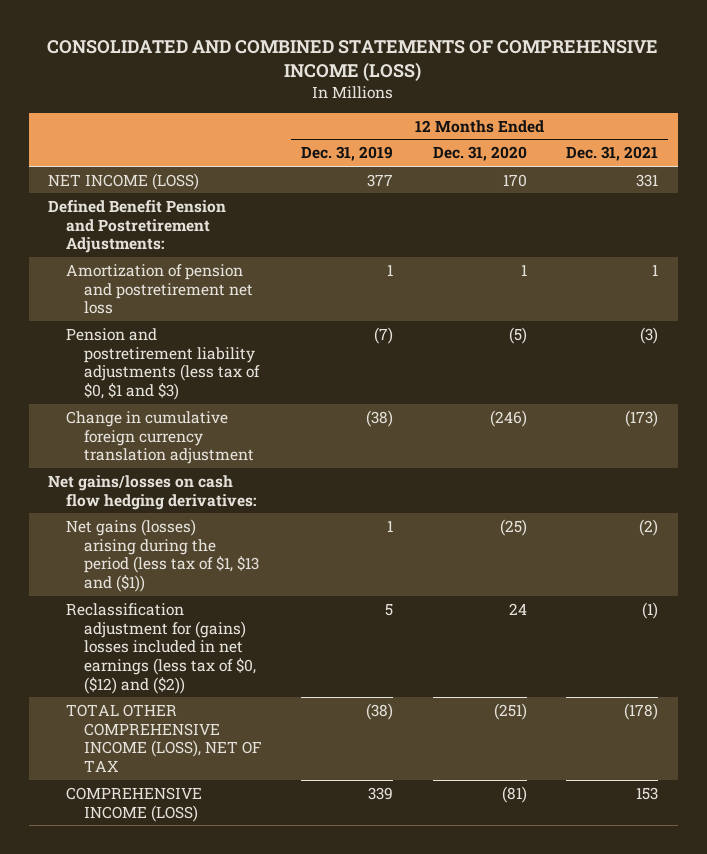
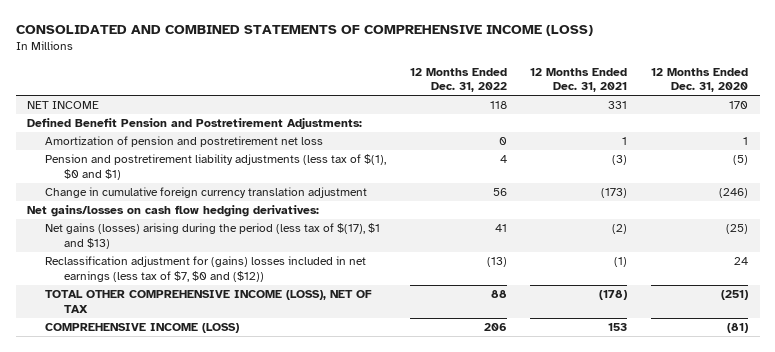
[301,146,394,162] Dec. 31, 2019 -> none
none -> [409,67,507,93] 12 Months Ended Dec. 31, 2022
[48,172,200,190] NET INCOME (LOSS) -> [27,101,100,110] NET INCOME
[66,327,260,400] Pension and postretirement liability adjustments (less tax of $0, $1 and $3) -> [45,154,387,180] Pension and postretirement liability adjustments (less tax of $(1), $0 and $1)
[66,518,259,592] Net gains (losses) arising during the period (less tax of $1, $13 and ($1)) -> [45,223,381,249] Net gains (losses) arising during the period (less tax of $(17), $1 and $13)
[66,602,256,694] Reclassification adjustment for (gains) losses included in net earnings (less tax of $0, ($12) and ($2)) -> [45,256,367,282] Reclassification adjustment for (gains) losses included in net earnings (less tax of $7, $0 and ($12))

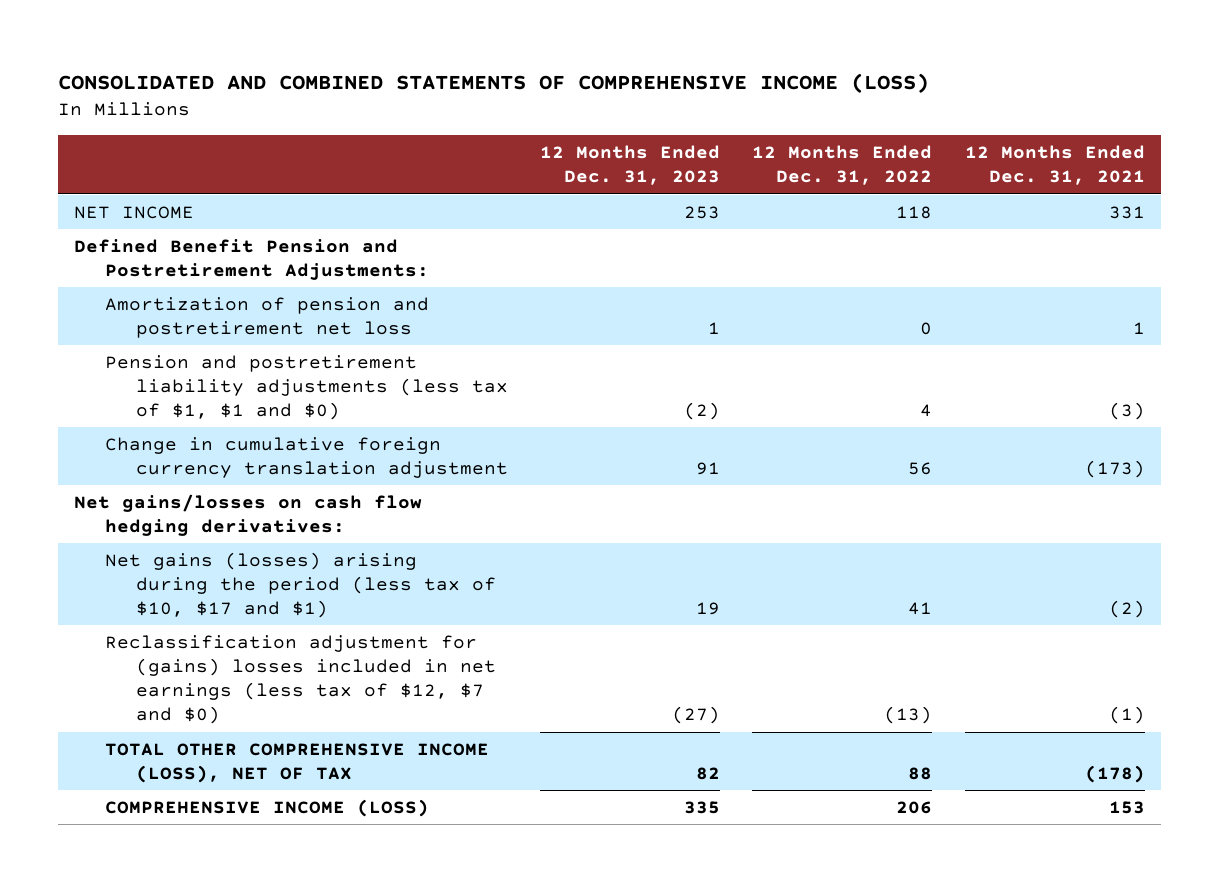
[650,67,748,93] 12 Months Ended Dec. 31, 2020 -> none
none -> [540,145,721,186] 12 Months Ended Dec. 31, 2023
[45,154,387,180] Pension and postretirement liability adjustments (less tax of $(1), $0 and $1) -> [105,354,508,421] Pension and postretirement liability adjustments (less tax of $1, $1 and $0)
[45,223,381,249] Net gains (losses) arising during the period (less tax of $(17), $1 and $13) -> [105,551,496,619] Net gains (losses) arising during the period (less tax of $10, $17 and $1)
[45,256,367,282] Reclassification adjustment for (gains) losses included in net earnings (less tax of $7, $0 and ($12)) -> [105,634,496,725] Reclassification adjustment for (gains) losses included in net earnings (less tax of $12, $7 and $0)

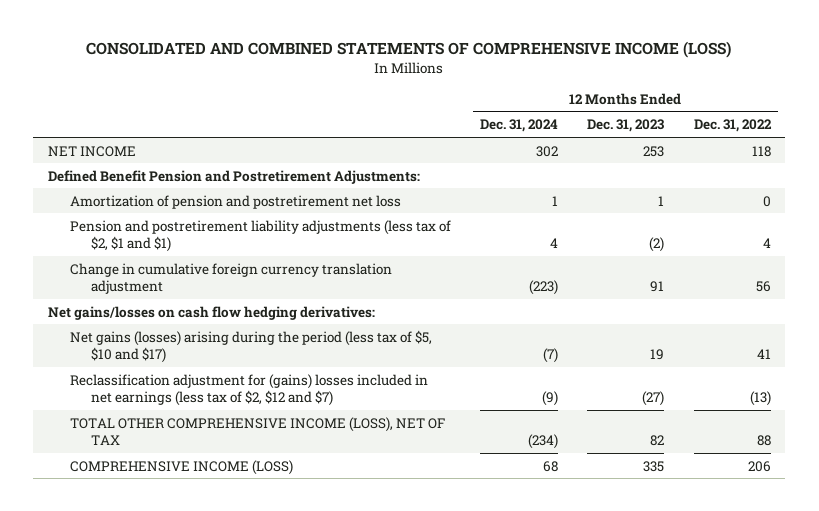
[964,145,1145,186] 12 Months Ended Dec. 31, 2021 -> none
none -> [479,119,558,133] Dec. 31, 2024
[105,354,508,421] Pension and postretirement liability adjustments (less tax of $1, $1 and $0) -> [69,219,451,252] Pension and postretirement liability adjustments (less tax of $2, $1 and $1)
[105,551,496,619] Net gains (losses) arising during the period (less tax of $10, $17 and $1) -> [69,329,432,363] Net gains (losses) arising during the period (less tax of $5, $10 and $17)
[105,634,496,725] Reclassification adjustment for (gains) losses included in net earnings (less tax of $12, $7 and $0) -> [69,373,428,406] Reclassification adjustment for (gains) losses included in net earnings (less tax of $2, $12 and $7)

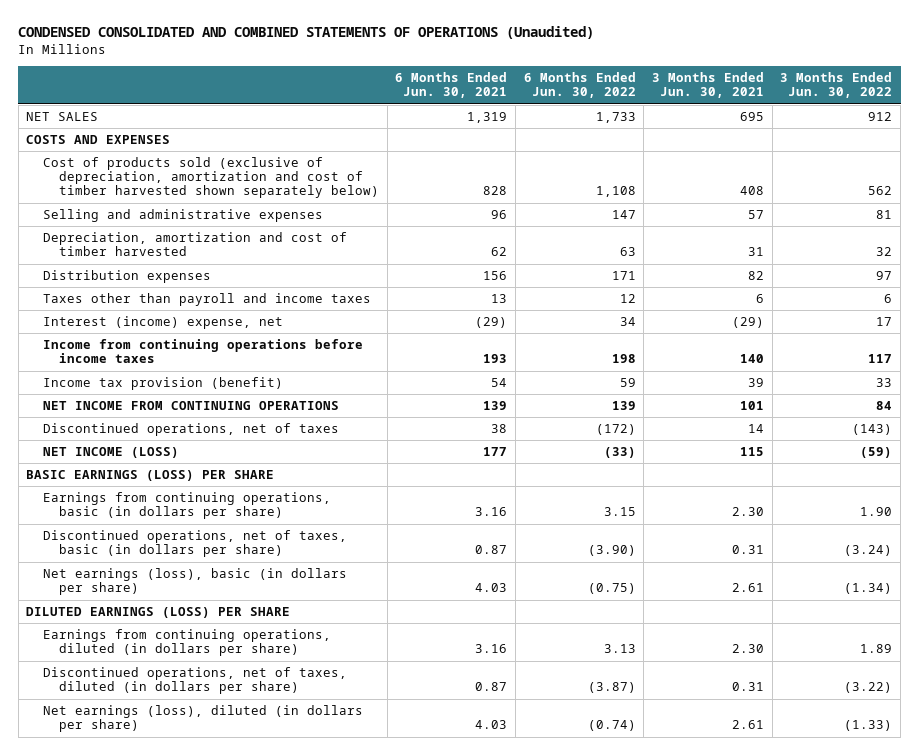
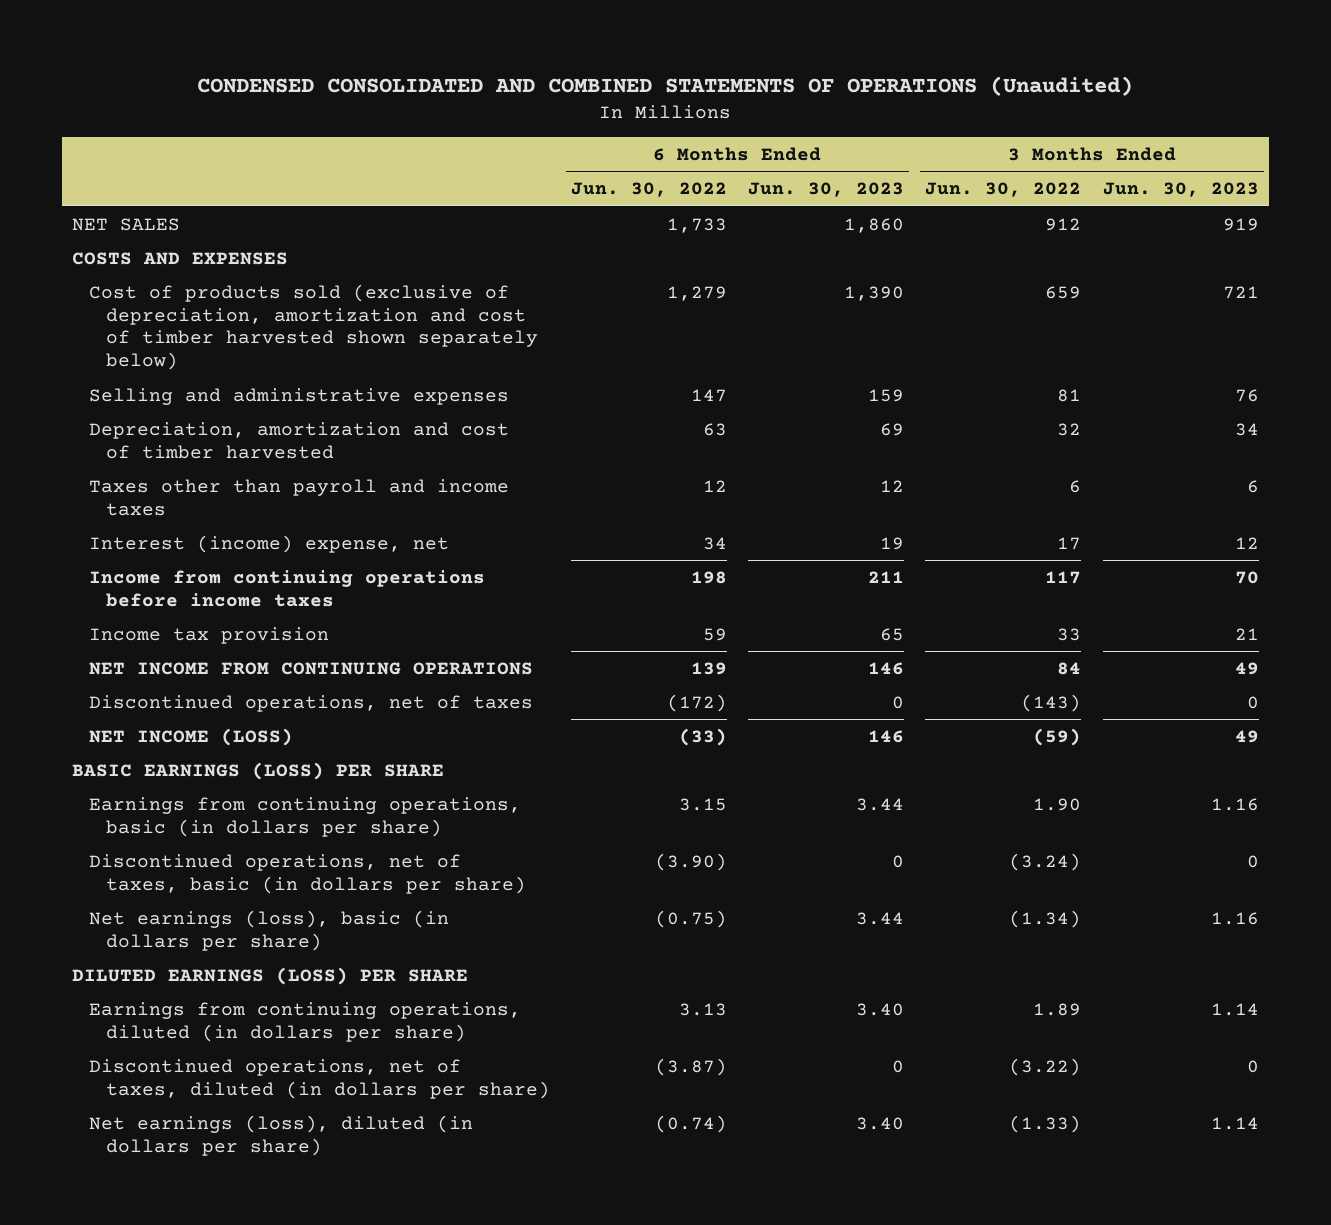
[395,72,508,99] 6 Months Ended Jun. 30, 2021 -> none
[652,72,765,99] 3 Months Ended Jun. 30, 2021 -> none
none -> [748,182,905,198] Jun. 30, 2023
none -> [1102,182,1259,198] Jun. 30, 2023
[595,186,636,198] 1,108 -> [666,285,727,301] 1,279
[868,186,893,196] 562 -> [1045,285,1082,299] 659
[42,270,211,284] Distribution expenses -> none
[42,377,283,391] Income tax provision (benefit) -> [88,626,329,644] Income tax provision

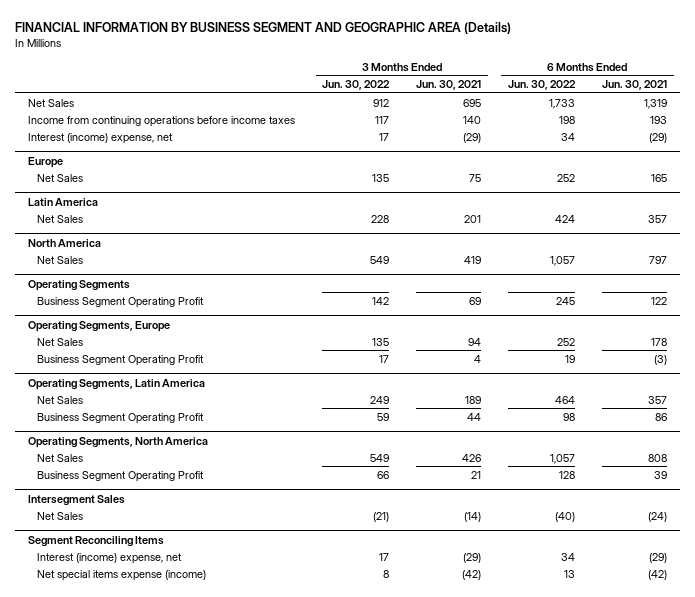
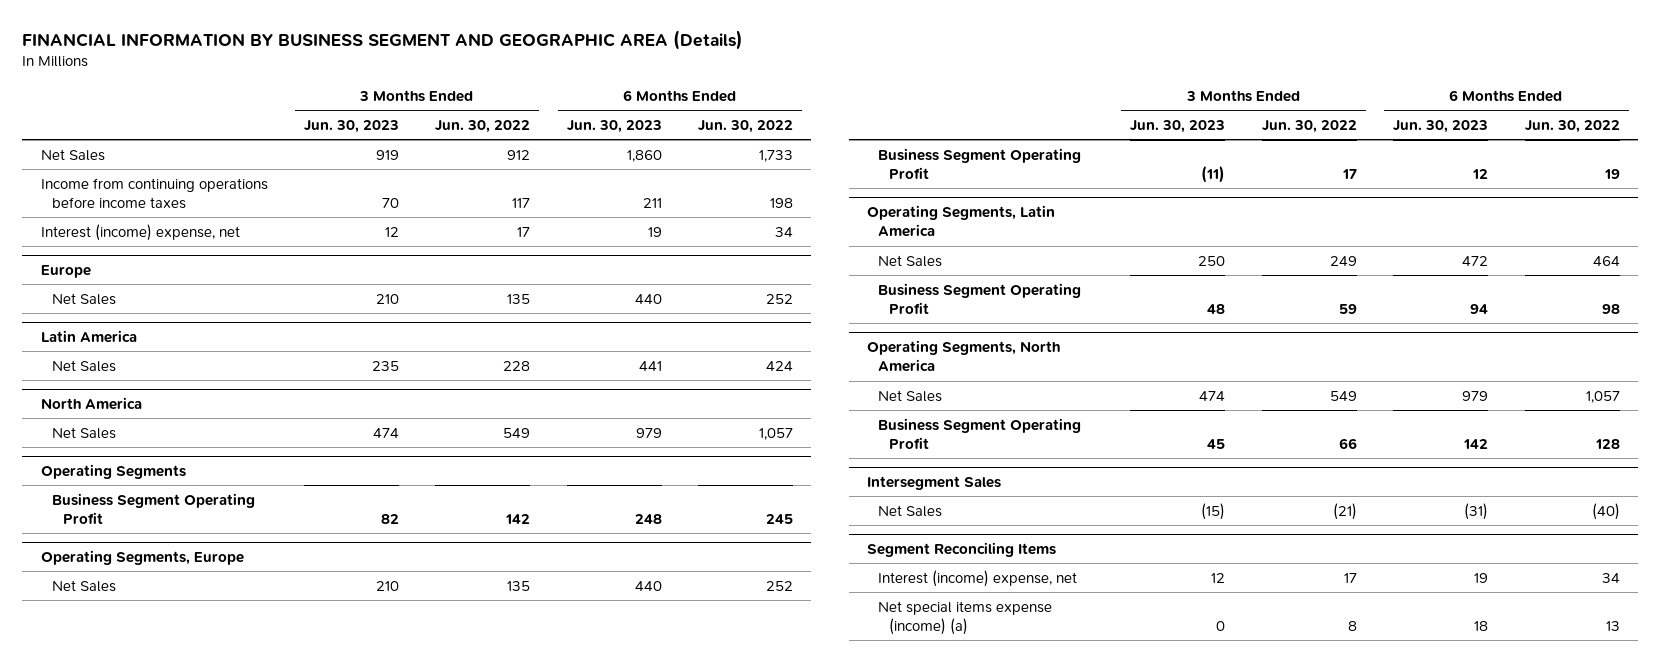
[416,79,482,90] Jun. 30, 2021 -> none
[601,79,667,90] Jun. 30, 2021 -> none
none -> [304,119,400,133] Jun. 30, 2023
none -> [566,119,662,133] Jun. 30, 2023
[36,569,206,581] Net special items expense (income) -> [878,600,1053,635] Net special items expense (income) (a)

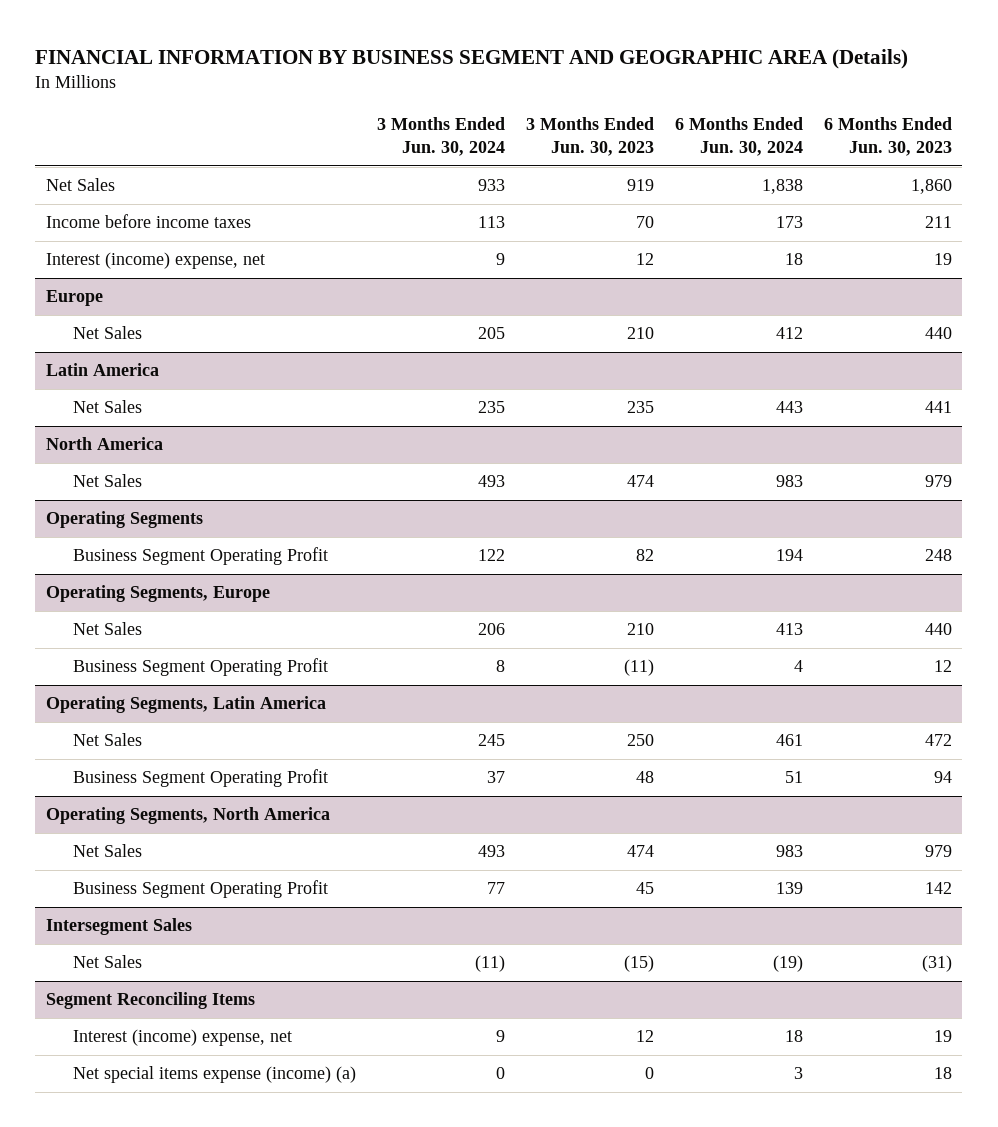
[435,119,531,133] Jun. 30, 2022 -> none
[698,119,794,133] Jun. 30, 2022 -> none
none -> [377,117,506,157] 3 Months Ended Jun. 30, 2024
none -> [675,117,804,157] 6 Months Ended Jun. 30, 2024
[40,177,268,209] Income from continuing operations before income taxes -> [45,214,251,229] Income before income taxes

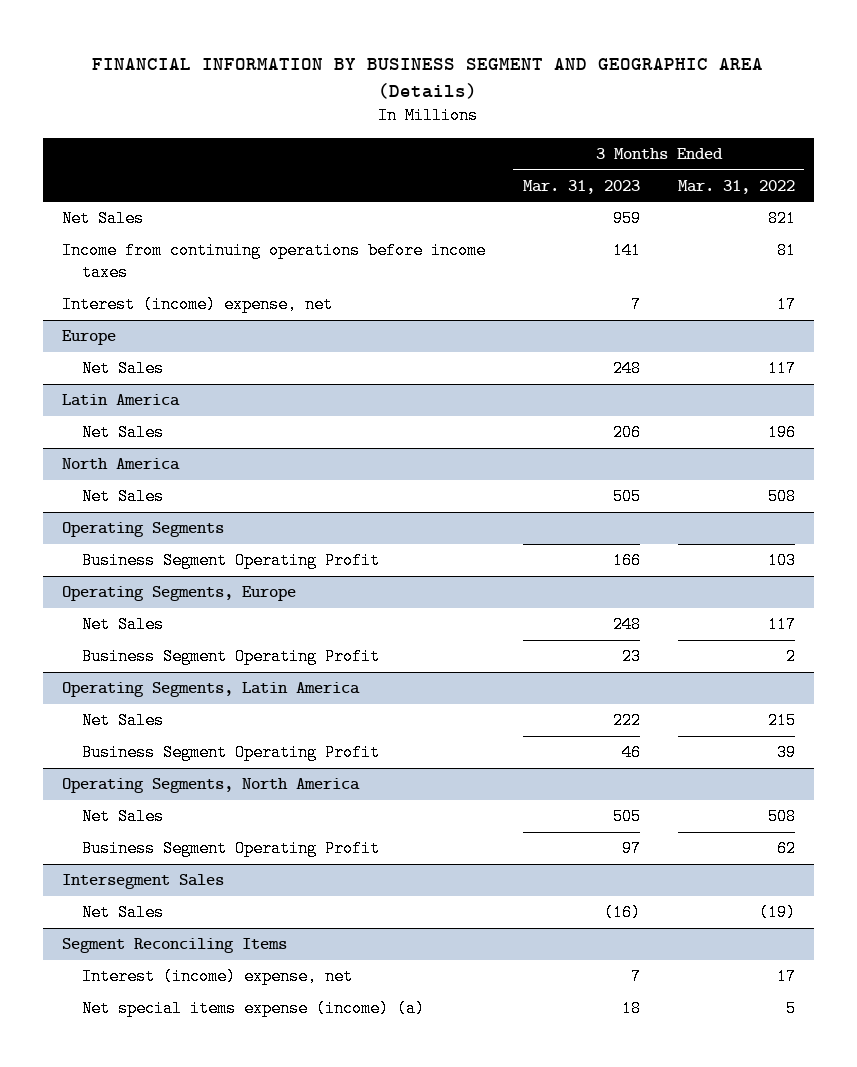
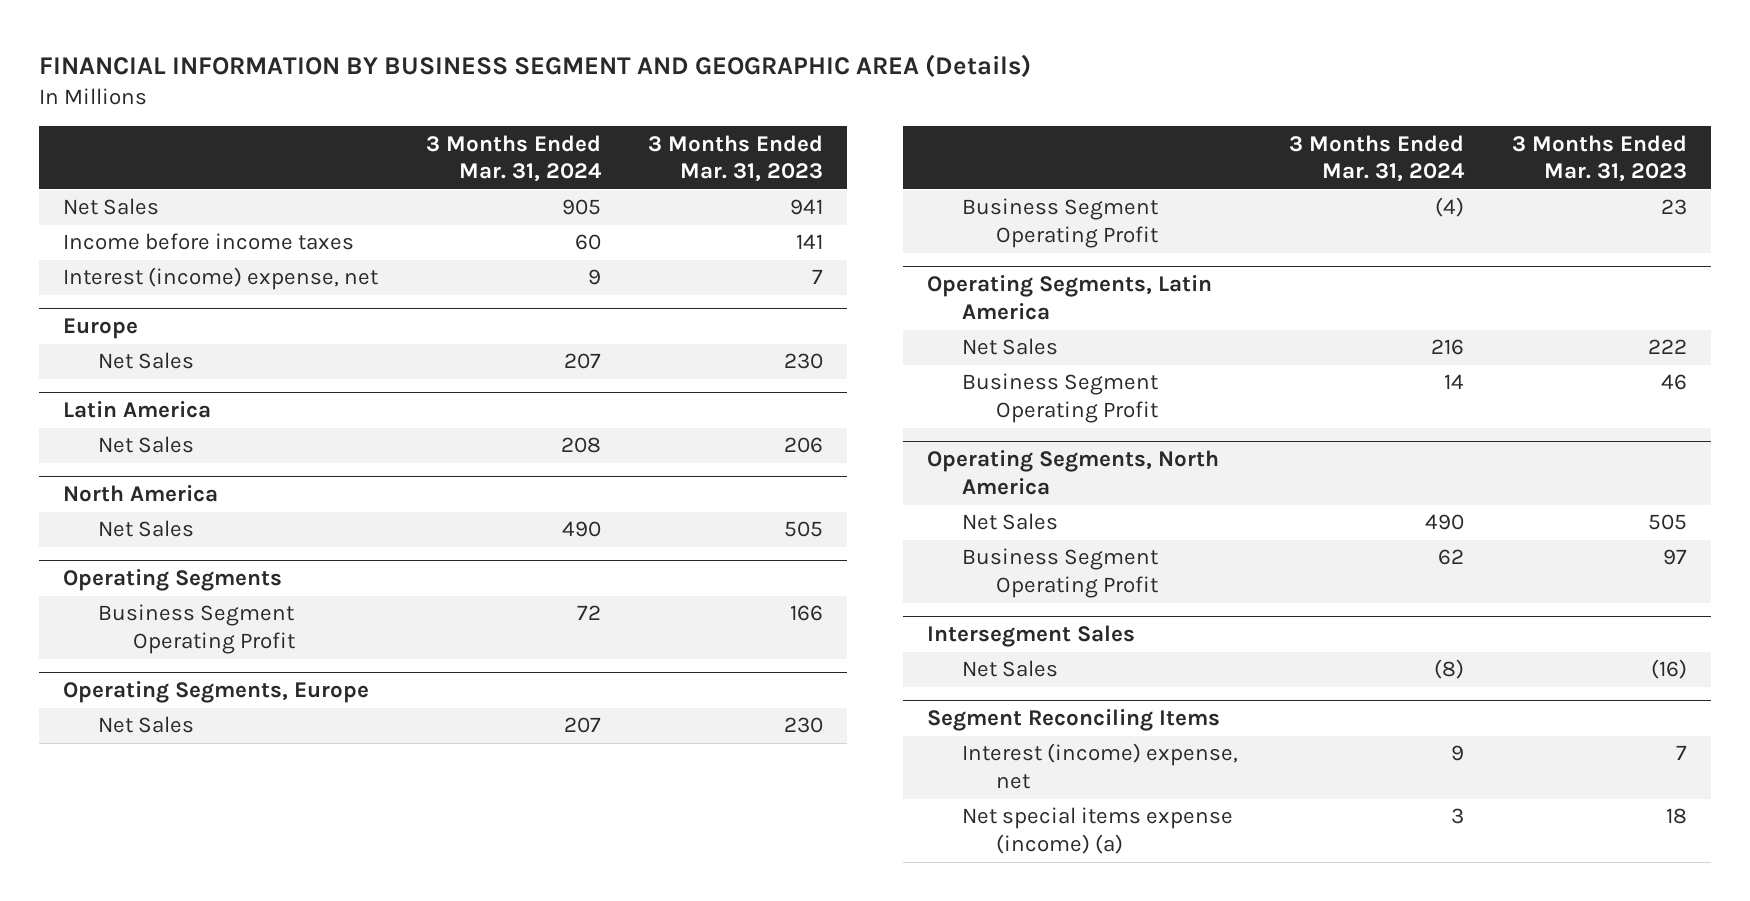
[677,179,795,194] Mar. 31, 2022 -> none
none -> [425,134,602,183] 3 Months Ended Mar. 31, 2024
[612,210,641,228] 959 -> [790,199,824,216] 941
[61,242,486,282] Income from continuing operations before income taxes -> [63,233,355,251] Income before income taxes
[612,360,641,378] 248 -> [784,353,824,370] 230
[612,616,641,634] 248 -> [784,717,824,734] 230

